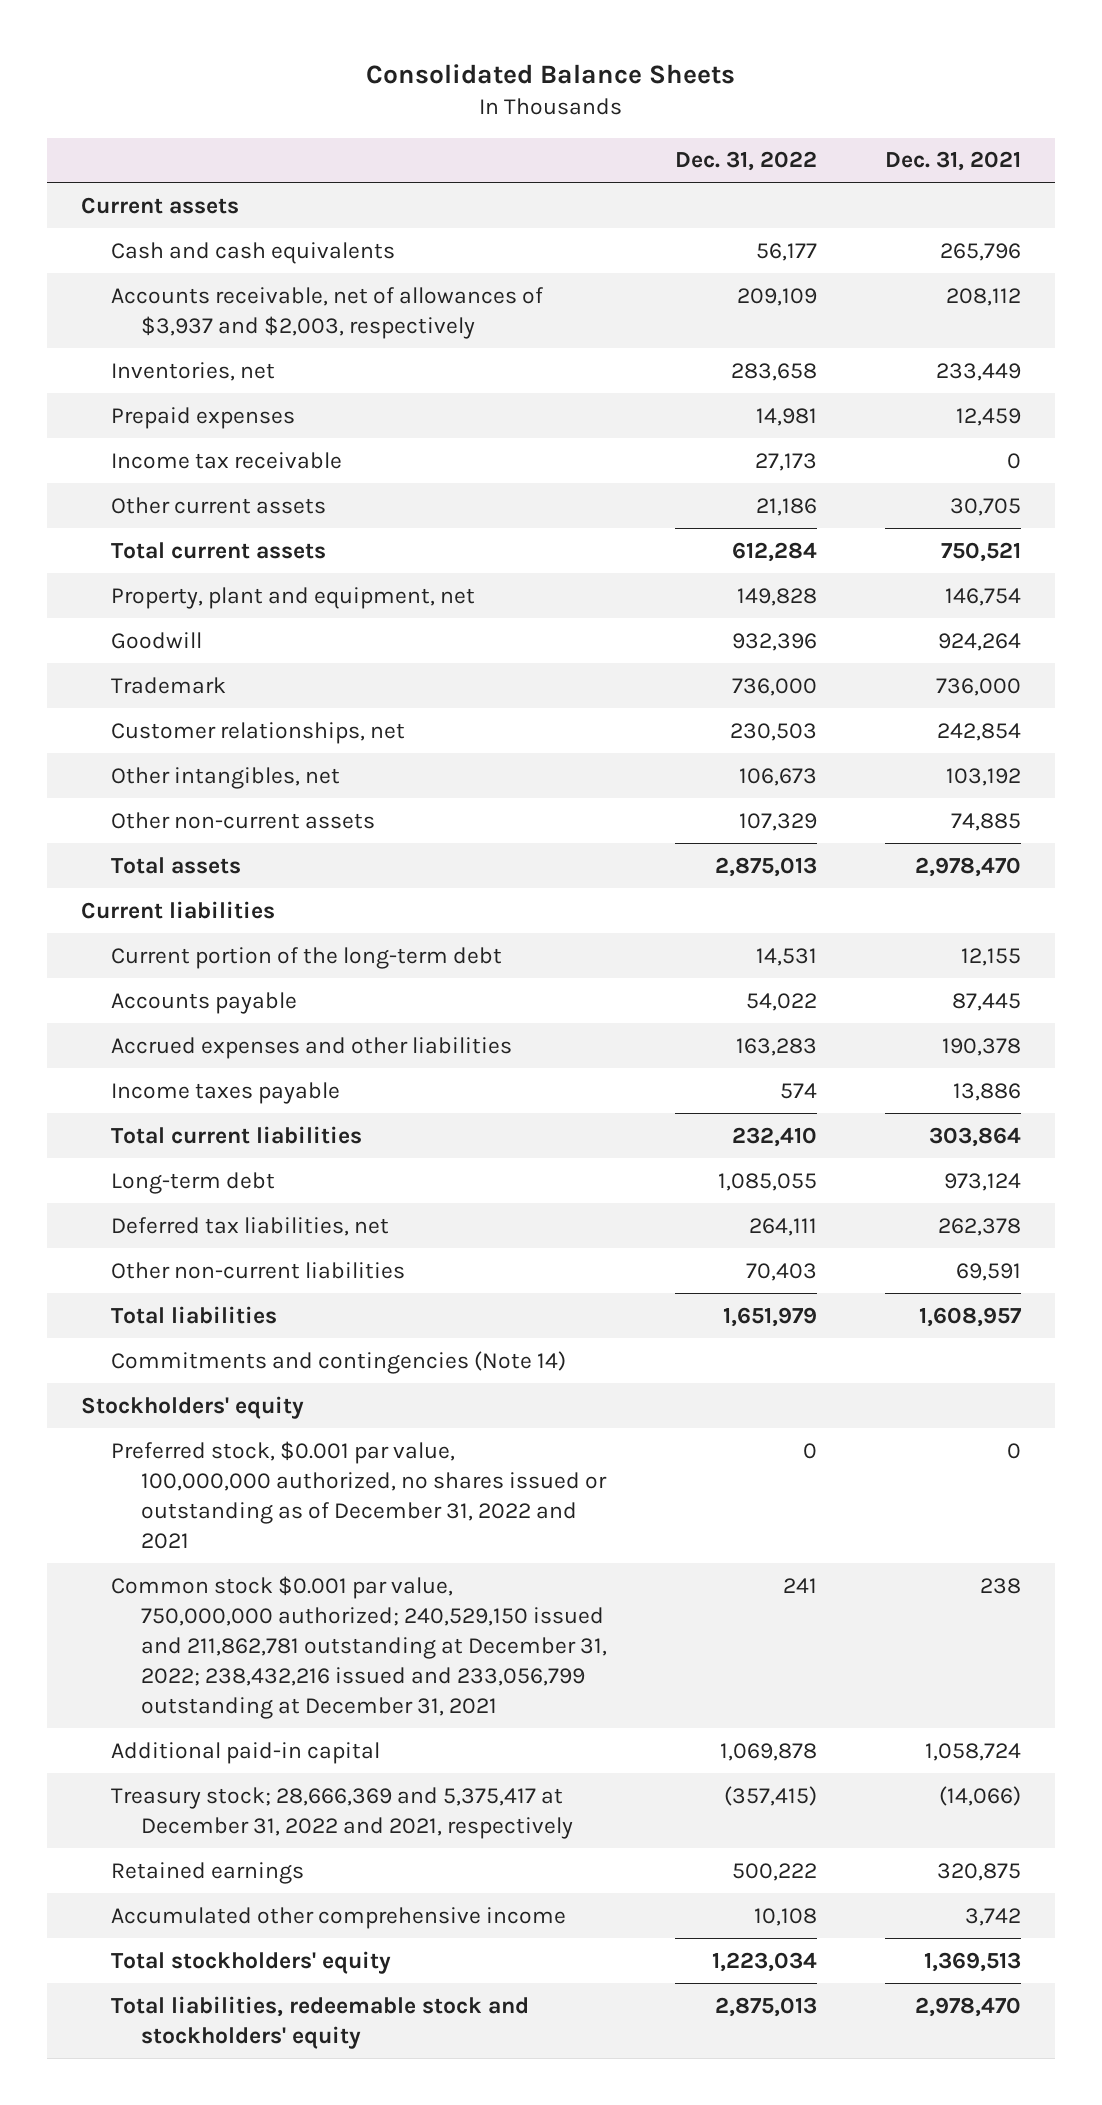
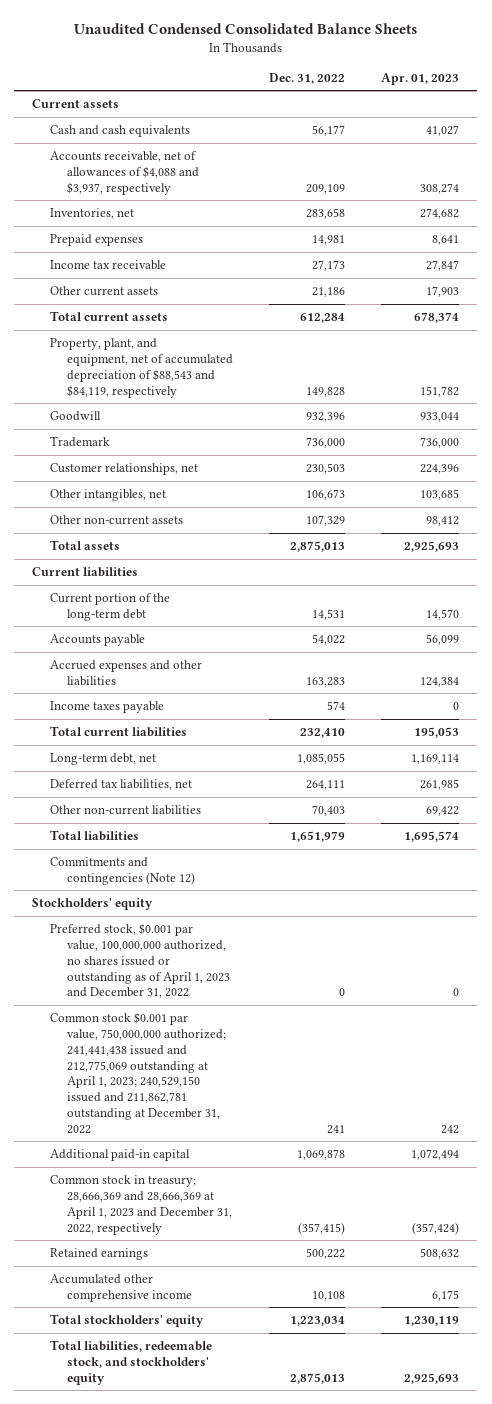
[366,64,736,85] Consolidated Balance Sheets -> [73,23,417,35] Unaudited Condensed Consolidated Balance Sheets
[885,151,1022,172] Dec. 31, 2021 -> none
none -> [381,72,460,85] Apr. 01, 2023
[110,286,543,339] Accounts receivable, net of allowances of $3,937 and $2,003, respectively -> [49,151,199,195] Accounts receivable, net of allowances of $4,088 and $3,937, respectively
[110,586,475,609] Property, plant and equipment, net -> [49,338,233,398] Property, plant, and equipment, net of accumulated depreciation of $88,543 and $84,119, respectively
[110,1171,275,1194] Long-term debt -> [49,753,156,766] Long-term debt, net
[110,1350,566,1374] Commitments and contingencies (Note 14) -> [49,857,195,885] Commitments and contingencies (Note 12)
[110,1440,607,1549] Preferred stock, $0.001 par value, 100,000,000 authorized, no shares issued or outstanding as of December 31, 2022 and 2021 -> [49,923,230,999] Preferred stock, $0.001 par value, 100,000,000 authorized, no shares issued or outstanding as of April 1, 2023 and December 31, 2022
[110,1575,607,1719] Common stock $0.001 par value, 750,000,000 authorized; 240,529,150 issued and 211,862,781 outstanding at December 31, 2022; 238,432,216 issued and 233,056,799 outstanding at December 31, 2021 -> [49,1012,226,1134] Common stock $0.001 par value, 750,000,000 authorized; 241,441,438 issued and 212,775,069 outstanding at April 1, 2023; 240,529,150 issued and 211,862,781 outstanding at December 31, 2022
[110,1786,573,1839] Treasury stock; 28,666,369 and 5,375,417 at December 31, 2022 and 2021, respectively -> [49,1175,232,1235] Common stock in treasury; 28,666,369 and 28,666,369 at April 1, 2023 and December 31, 2022, respectively
[110,1995,529,2049] Total liabilities, redeemable stock and stockholders' equity -> [49,1340,212,1385] Total liabilities, redeemable stock, and stockholders' equity

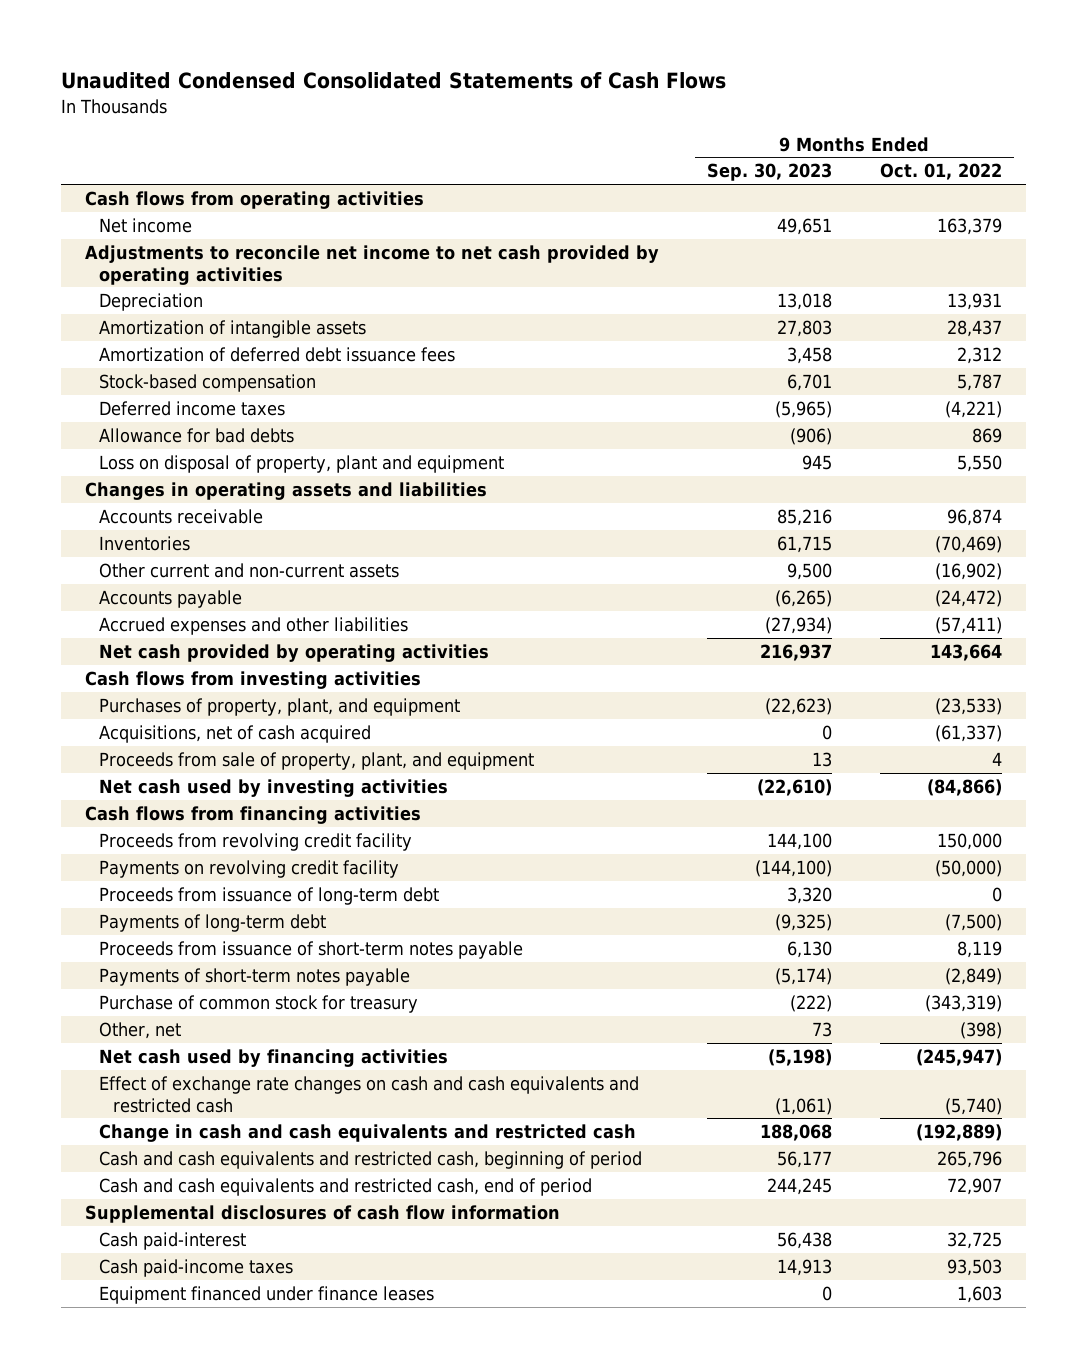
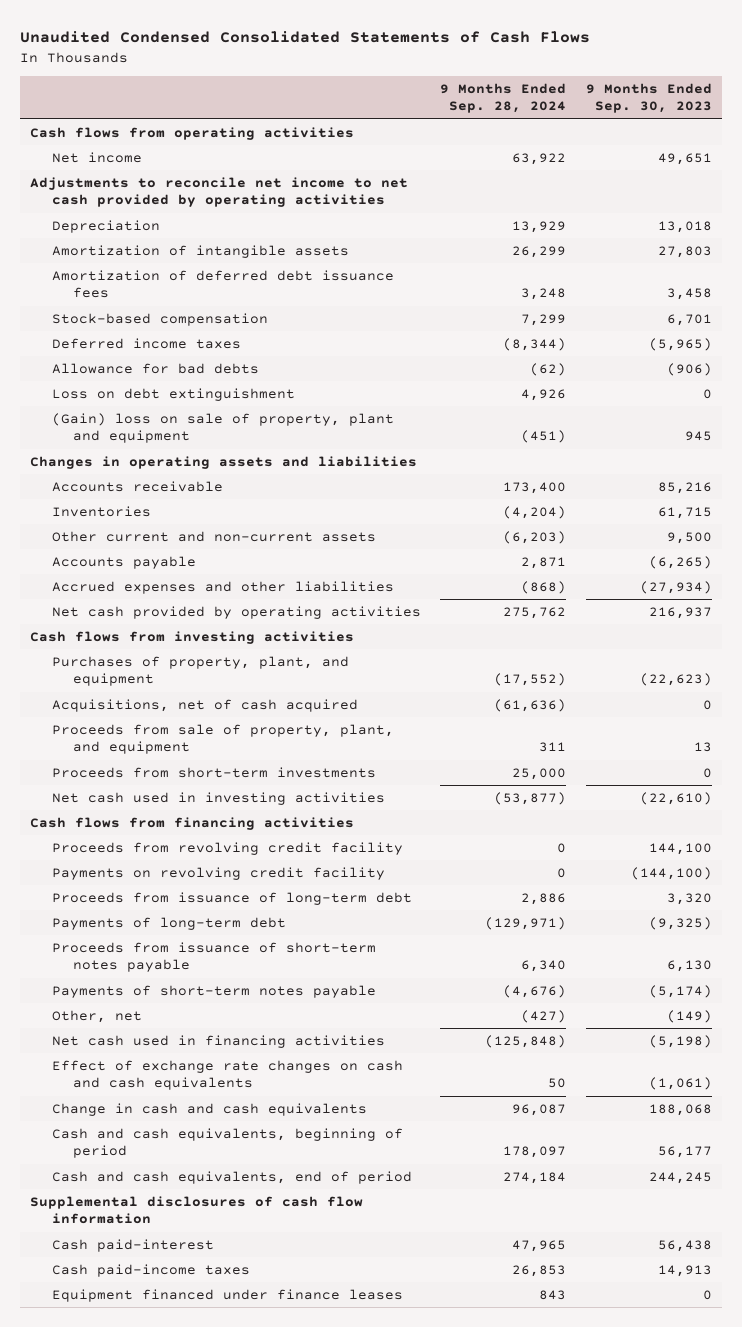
[879,163,1002,181] Oct. 01, 2022 -> none
none -> [440,83,567,114] 9 Months Ended Sep. 28, 2024
none -> [51,387,295,401] Loss on debt extinguishment
[98,454,504,473] Loss on disposal of property, plant and equipment -> [51,412,394,444] (Gain) loss on sale of property, plant and equipment
none -> [51,766,376,778] Proceeds from short-term investments
[98,778,448,797] Net cash used by investing activities -> [51,791,385,805] Net cash used in investing activities
[98,994,418,1013] Purchase of common stock for treasury -> none
[811,1021,832,1037] 73 -> [666,1009,712,1023] (149)
[98,1048,448,1067] Net cash used by financing activities -> [51,1034,385,1048] Net cash used in financing activities
[98,1075,639,1113] Effect of exchange rate changes on cash and cash equivalents and restricted cash -> [51,1059,403,1091] Effect of exchange rate changes on cash and cash equivalents
[98,1123,636,1142] Change in cash and cash equivalents and restricted cash -> [51,1102,367,1116] Change in cash and cash equivalents
[98,1150,642,1169] Cash and cash equivalents and restricted cash, beginning of period -> [51,1127,403,1159] Cash and cash equivalents, beginning of period
[98,1177,592,1196] Cash and cash equivalents and restricted cash, end of period -> [51,1170,412,1184] Cash and cash equivalents, end of period

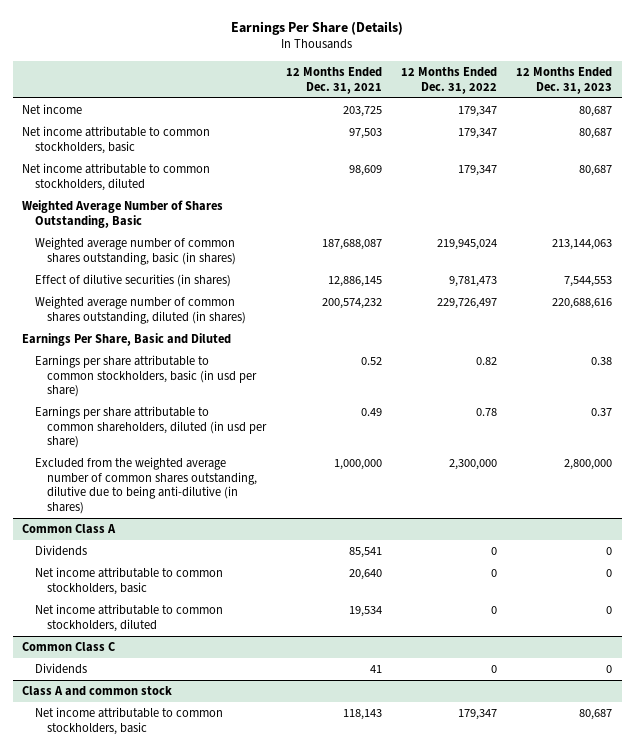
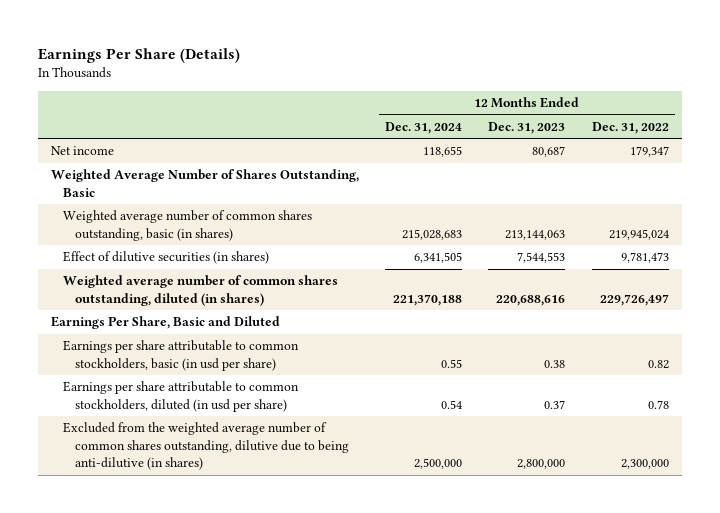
[285,67,382,94] 12 Months Ended Dec. 31, 2021 -> none
none -> [385,121,463,134] Dec. 31, 2024
[22,126,211,154] Net income attributable to common stockholders, basic -> none
[22,163,211,191] Net income attributable to common stockholders, diluted -> none
[34,406,268,449] Earnings per share attributable to common shareholders, diluted (in usd per share) -> [63,381,300,412] Earnings per share attributable to common stockholders, diluted (in usd per share)
[22,524,117,535] Common Class A -> none
[34,545,87,557] Dividends -> none
[34,567,223,595] Net income attributable to common stockholders, basic -> none
[34,604,223,632] Net income attributable to common stockholders, diluted -> none
[22,642,116,653] Common Class C -> none
[34,663,87,675] Dividends -> none
[22,686,173,697] Class A and common stock -> none
[34,707,223,735] Net income attributable to common stockholders, basic -> none

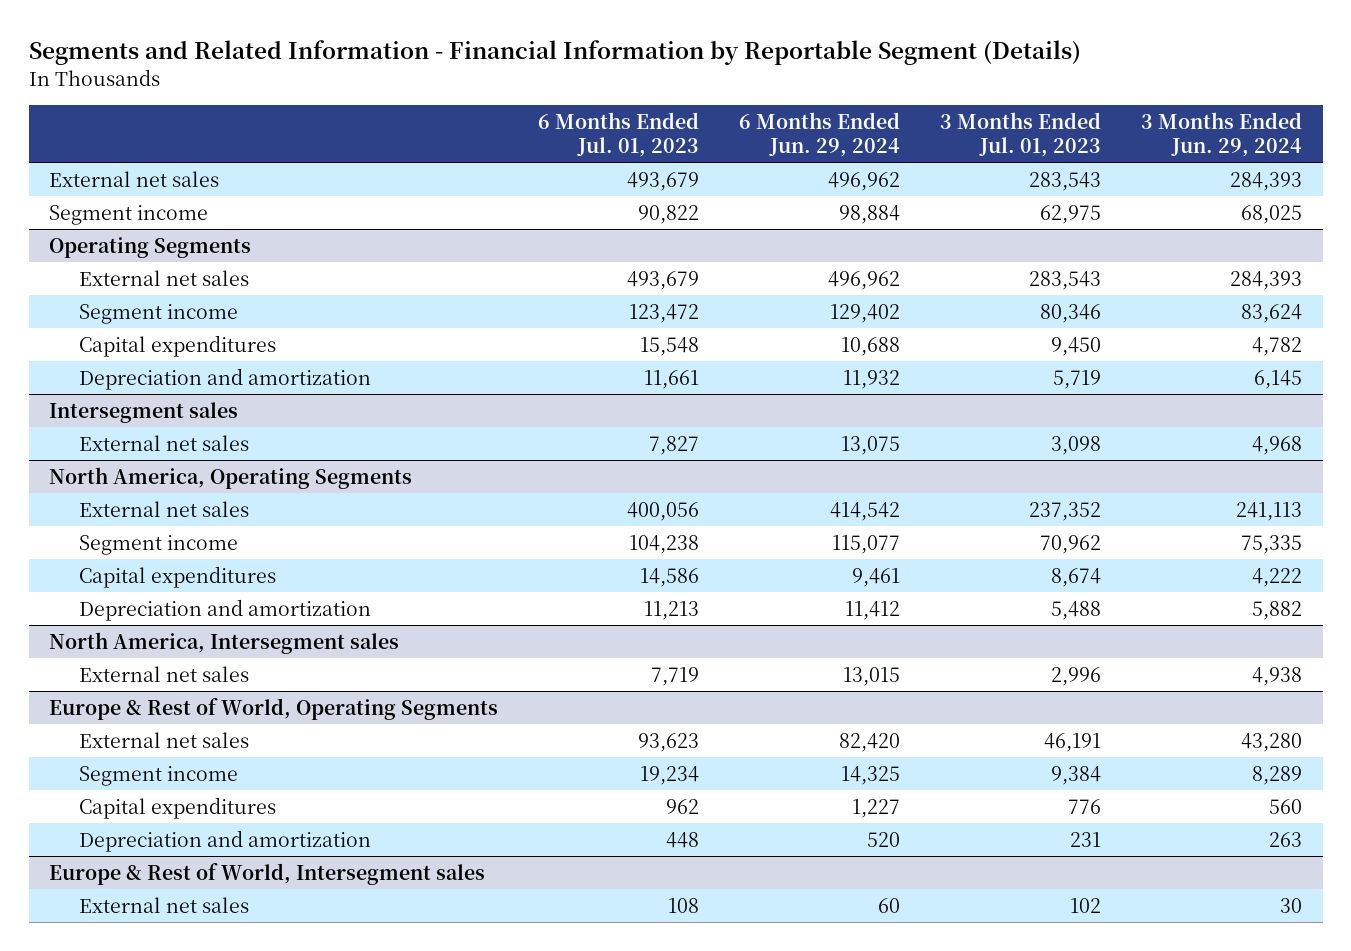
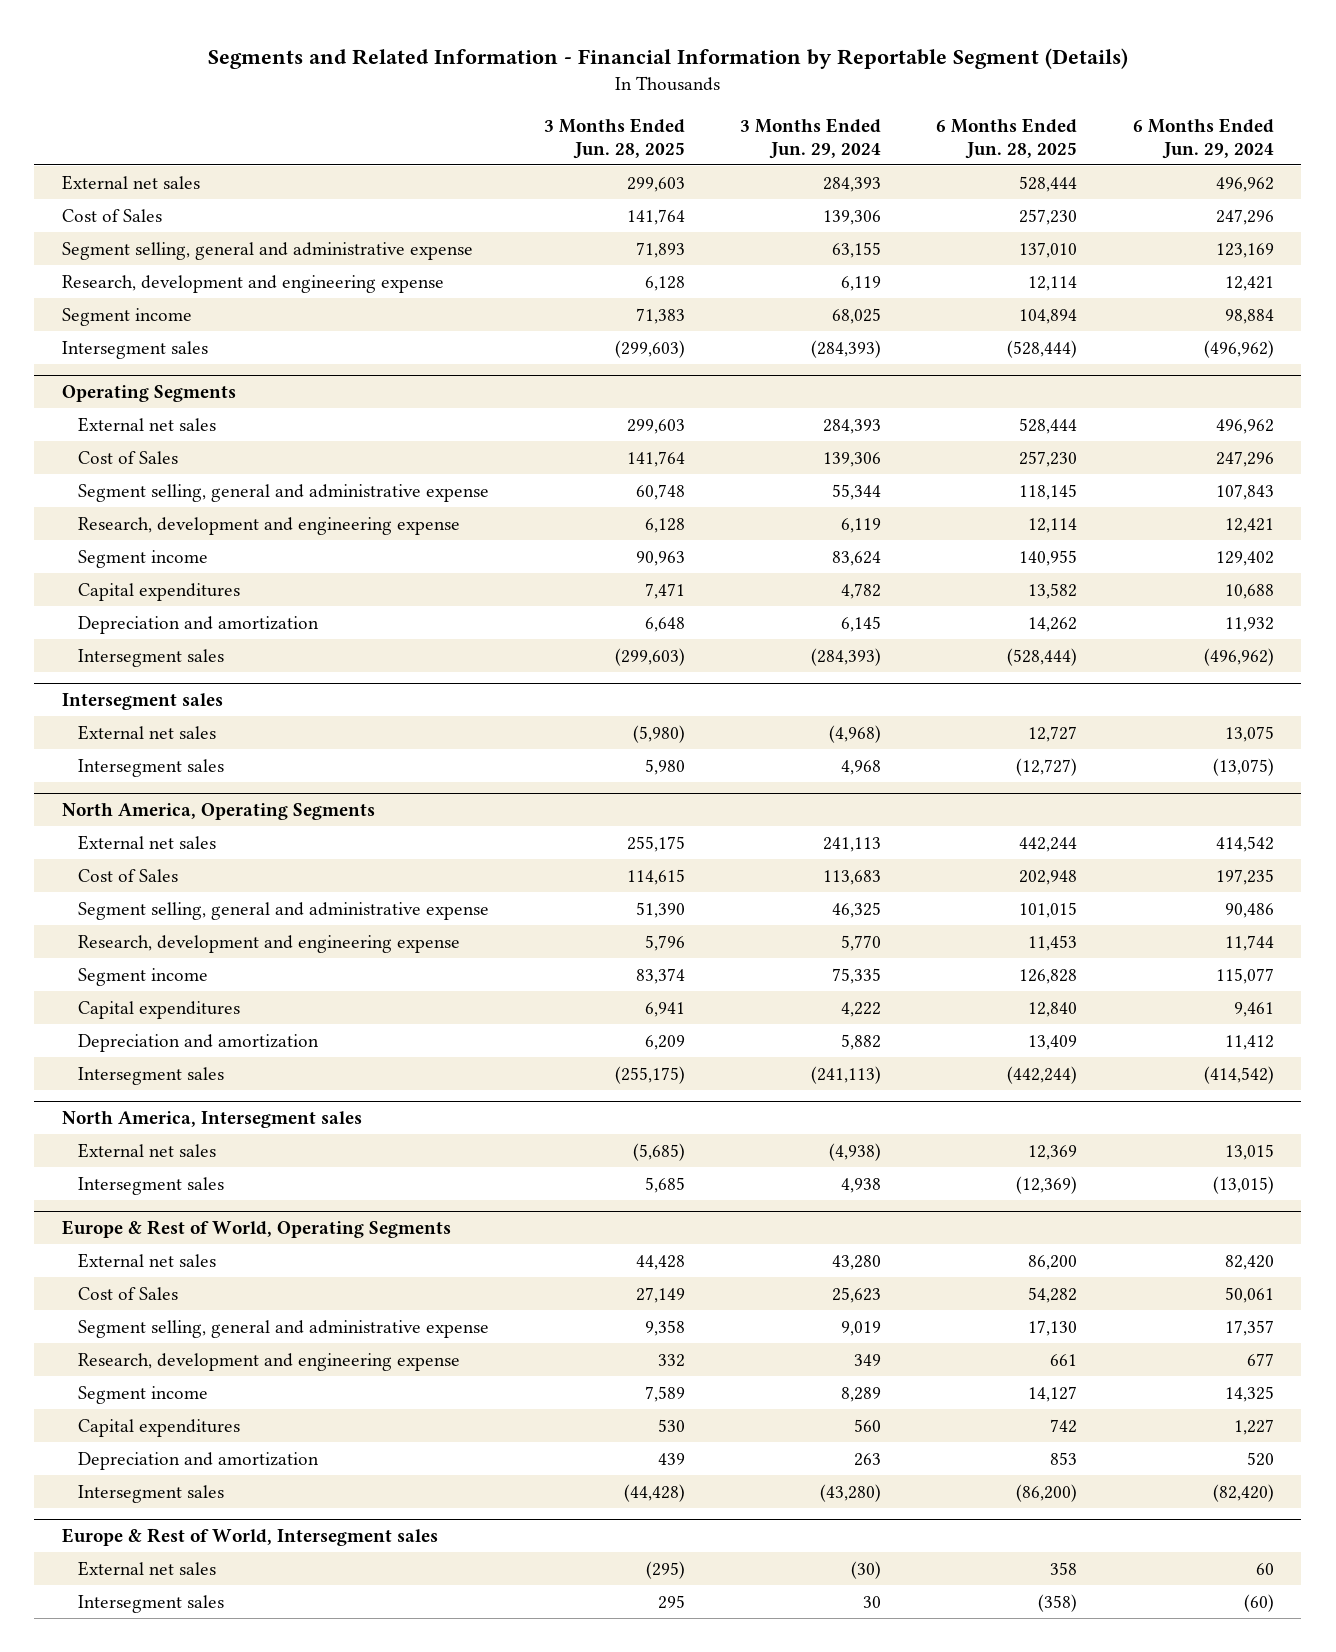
[537,112,699,157] 6 Months Ended Jul. 01, 2023 -> none
[940,112,1102,157] 3 Months Ended Jul. 01, 2023 -> none
none -> [543,118,685,159] 3 Months Ended Jun. 28, 2025
none -> [936,118,1078,159] 6 Months Ended Jun. 28, 2025
none -> [61,208,162,222] Cost of Sales
none -> [61,241,473,260] Segment selling, general and administrative expense
none -> [61,274,444,293] Research, development and engineering expense
none -> [61,340,208,359] Intersegment sales
none -> [77,450,178,464] Cost of Sales
none -> [77,483,489,502] Segment selling, general and administrative expense
none -> [77,516,460,535] Research, development and engineering expense
none -> [77,648,224,667] Intersegment sales
[1252,435,1303,455] 4,968 -> [829,724,882,743] (4,968)
none -> [77,758,224,777] Intersegment sales
none -> [77,868,178,882] Cost of Sales
none -> [77,901,489,920] Segment selling, general and administrative expense
none -> [77,934,460,953] Research, development and engineering expense
none -> [77,1066,224,1085] Intersegment sales
[1252,666,1303,686] 4,938 -> [829,1142,882,1161] (4,938)
none -> [77,1176,224,1195] Intersegment sales
none -> [77,1286,178,1300] Cost of Sales
none -> [77,1319,489,1338] Segment selling, general and administrative expense
none -> [77,1352,460,1371] Research, development and engineering expense
none -> [77,1484,224,1503] Intersegment sales
[1280,897,1303,913] 30 -> [851,1560,882,1579] (30)
none -> [77,1594,224,1613] Intersegment sales

